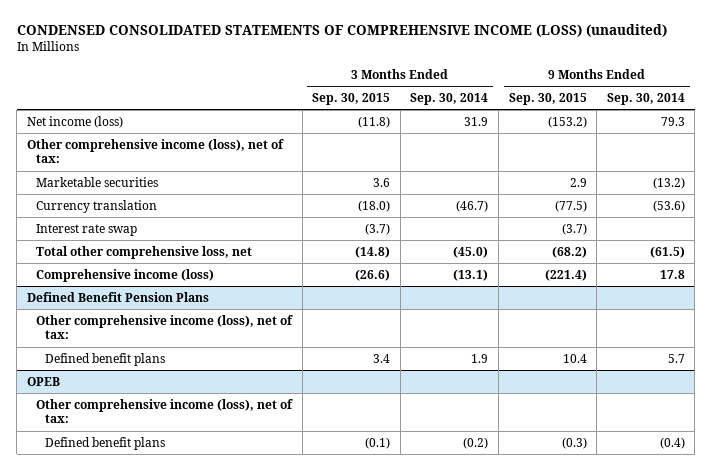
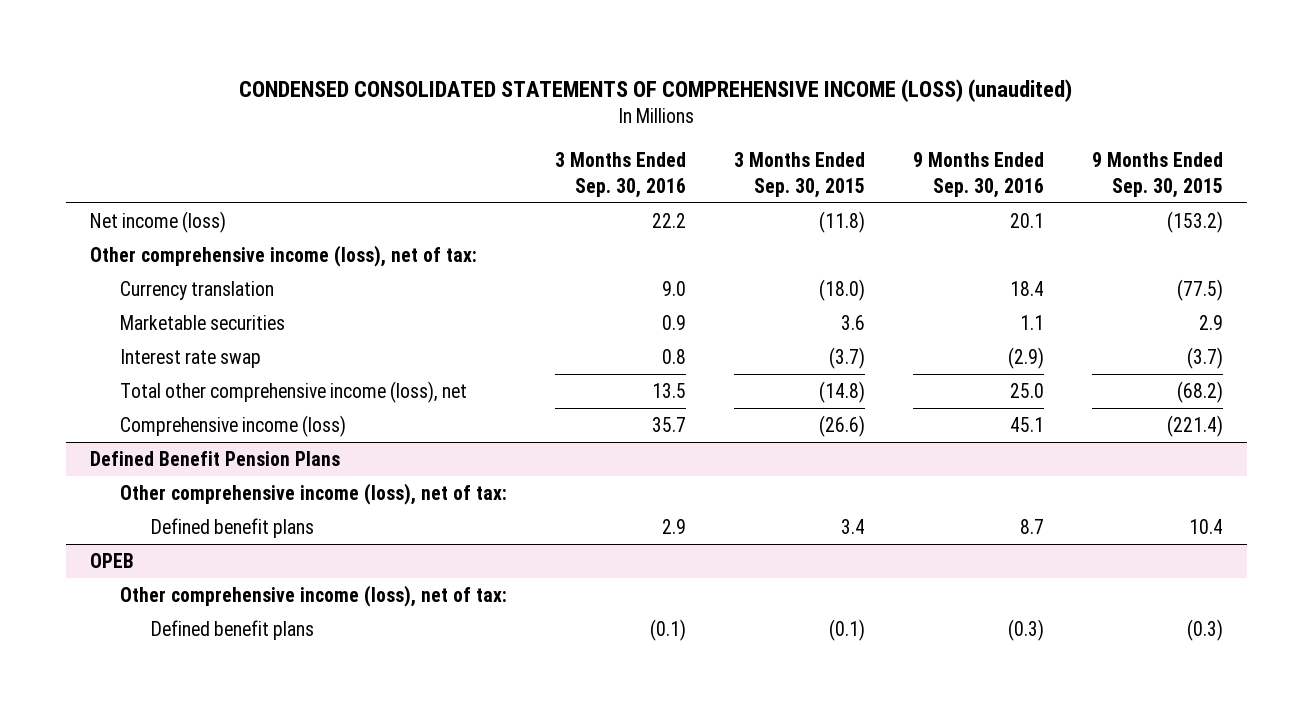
[410,93,489,106] Sep. 30, 2014 -> none
[606,93,685,106] Sep. 30, 2014 -> none
none -> [555,152,687,198] 3 Months Ended Sep. 30, 2016
none -> [912,152,1044,198] 9 Months Ended Sep. 30, 2016
[36,176,159,187] Marketable securities -> [120,315,286,331] Marketable securities
[36,245,253,259] Total other comprehensive loss, net -> [120,381,468,404] Total other comprehensive income (loss), net

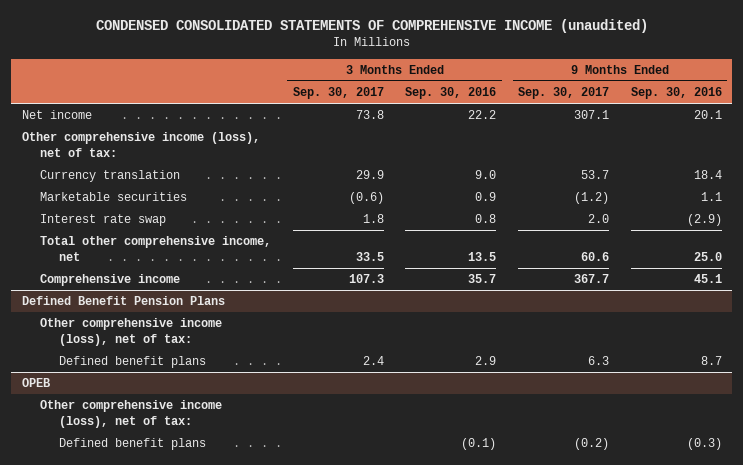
[239,78,1073,102] CONDENSED CONSOLIDATED STATEMENTS OF COMPREHENSIVE INCOME (LOSS) (unaudited) -> [95,18,648,33] CONDENSED CONSOLIDATED STATEMENTS OF COMPREHENSIVE INCOME (unaudited)
[733,152,865,198] 3 Months Ended Sep. 30, 2015 -> none
[1091,152,1223,198] 9 Months Ended Sep. 30, 2015 -> none
none -> [292,87,384,100] Sep. 30, 2017
none -> [518,87,610,100] Sep. 30, 2017
[89,211,226,234] Net income (loss) -> [21,110,92,120] Net income
[120,381,468,404] Total other comprehensive income (loss), net -> [40,236,272,261] Total other comprehensive income, net
[120,415,347,438] Comprehensive income (loss) -> [40,274,181,287] Comprehensive income

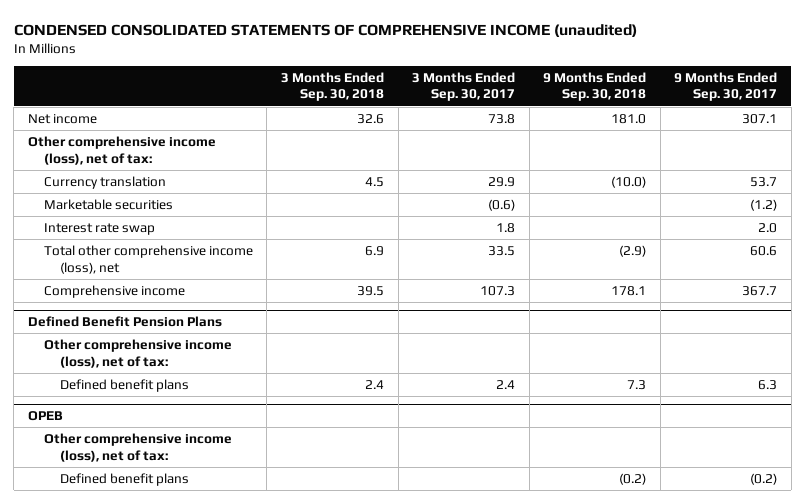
[405,87,497,100] Sep. 30, 2016 -> none
[630,87,722,100] Sep. 30, 2016 -> none
none -> [280,71,384,102] 3 Months Ended Sep. 30, 2018
none -> [543,71,647,102] 9 Months Ended Sep. 30, 2018
[40,236,272,261] Total other comprehensive income, net -> [43,244,253,274] Total other comprehensive income (loss), net

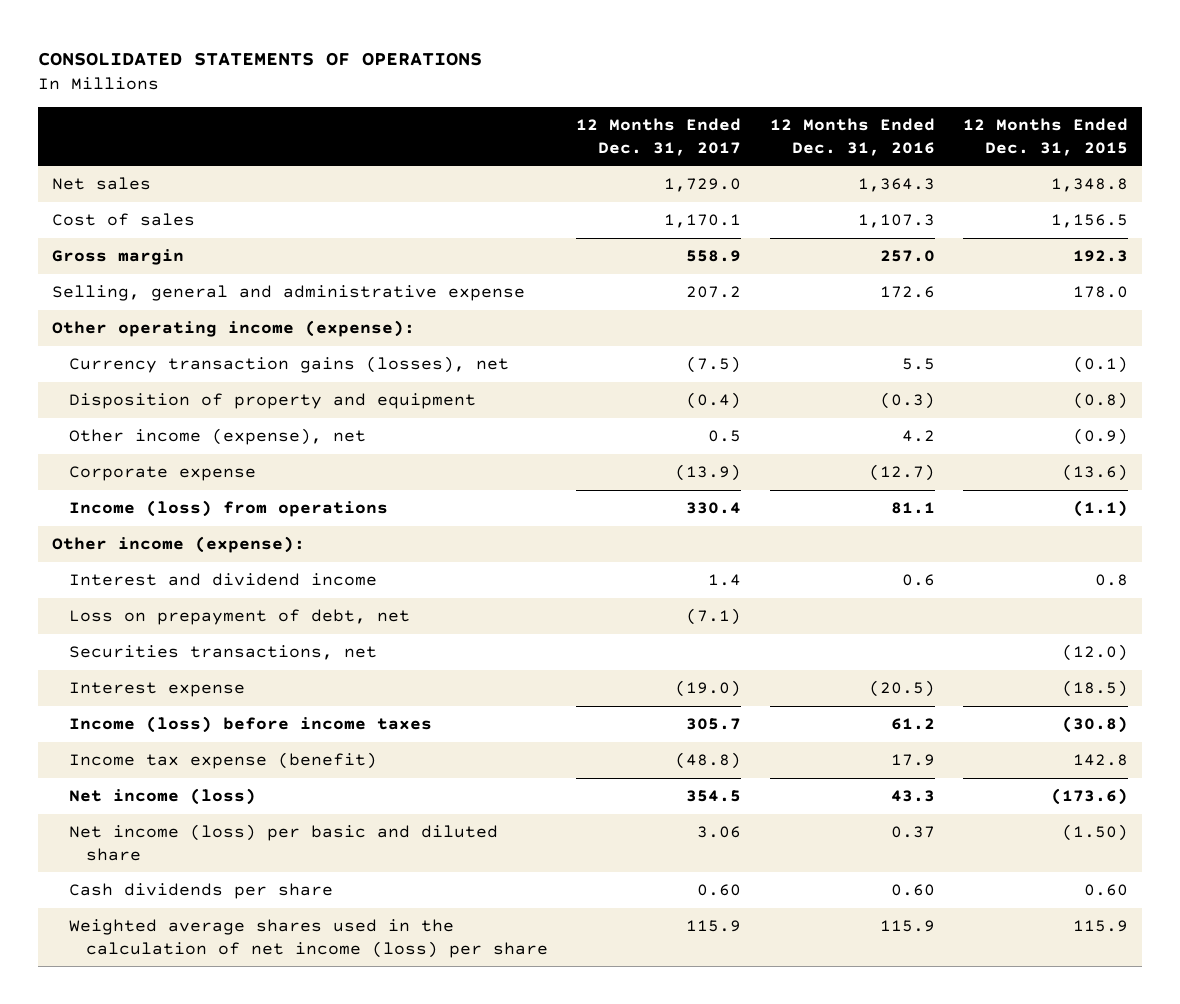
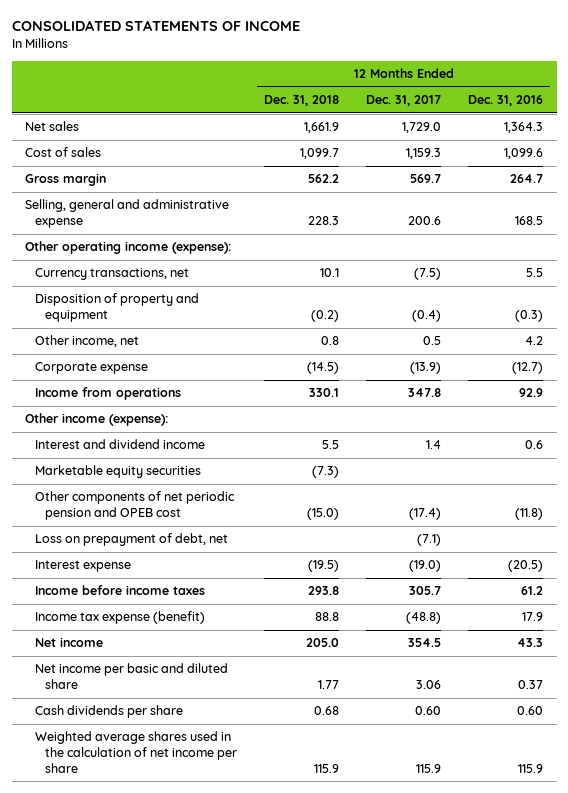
[37,52,482,67] CONSOLIDATED STATEMENTS OF OPERATIONS -> [11,20,300,32] CONSOLIDATED STATEMENTS OF INCOME
[963,118,1129,156] 12 Months Ended Dec. 31, 2015 -> none
none -> [263,95,339,107] Dec. 31, 2018
[664,214,742,229] 1,170.1 -> [406,148,442,160] 1,159.3
[857,214,935,229] 1,107.3 -> [504,148,544,160] 1,099.6
[686,250,742,263] 558.9 -> [410,174,442,184] 569.7
[879,250,935,263] 257.0 -> [510,174,544,184] 264.7
[686,286,742,299] 207.2 -> [408,216,442,226] 200.6
[879,286,935,299] 172.6 -> [515,216,544,226] 168.5
[68,356,509,374] Currency transaction gains (losses), net -> [35,268,190,281] Currency transactions, net
[68,428,366,446] Other income (expense), net -> [35,335,140,348] Other income, net
[68,500,388,518] Income (loss) from operations -> [35,387,182,401] Income from operations
[686,502,742,515] 330.4 -> [408,388,442,398] 347.8
[890,502,935,515] 81.1 -> [519,388,544,398] 92.9
none -> [35,465,202,479] Marketable equity securities
none -> [35,491,236,521] Other components of net periodic pension and OPEB cost
[68,645,377,661] Securities transactions, net -> none
[68,716,432,734] Income (loss) before income taxes -> [35,585,206,596] Income before income taxes
[68,788,256,806] Net income (loss) -> [35,637,104,648] Net income
[68,824,498,861] Net income (loss) per basic and diluted share -> [35,663,229,690] Net income per basic and diluted share
[68,919,549,958] Weighted average shares used in the calculation of net income (loss) per share -> [35,731,237,773] Weighted average shares used in the calculation of net income per share

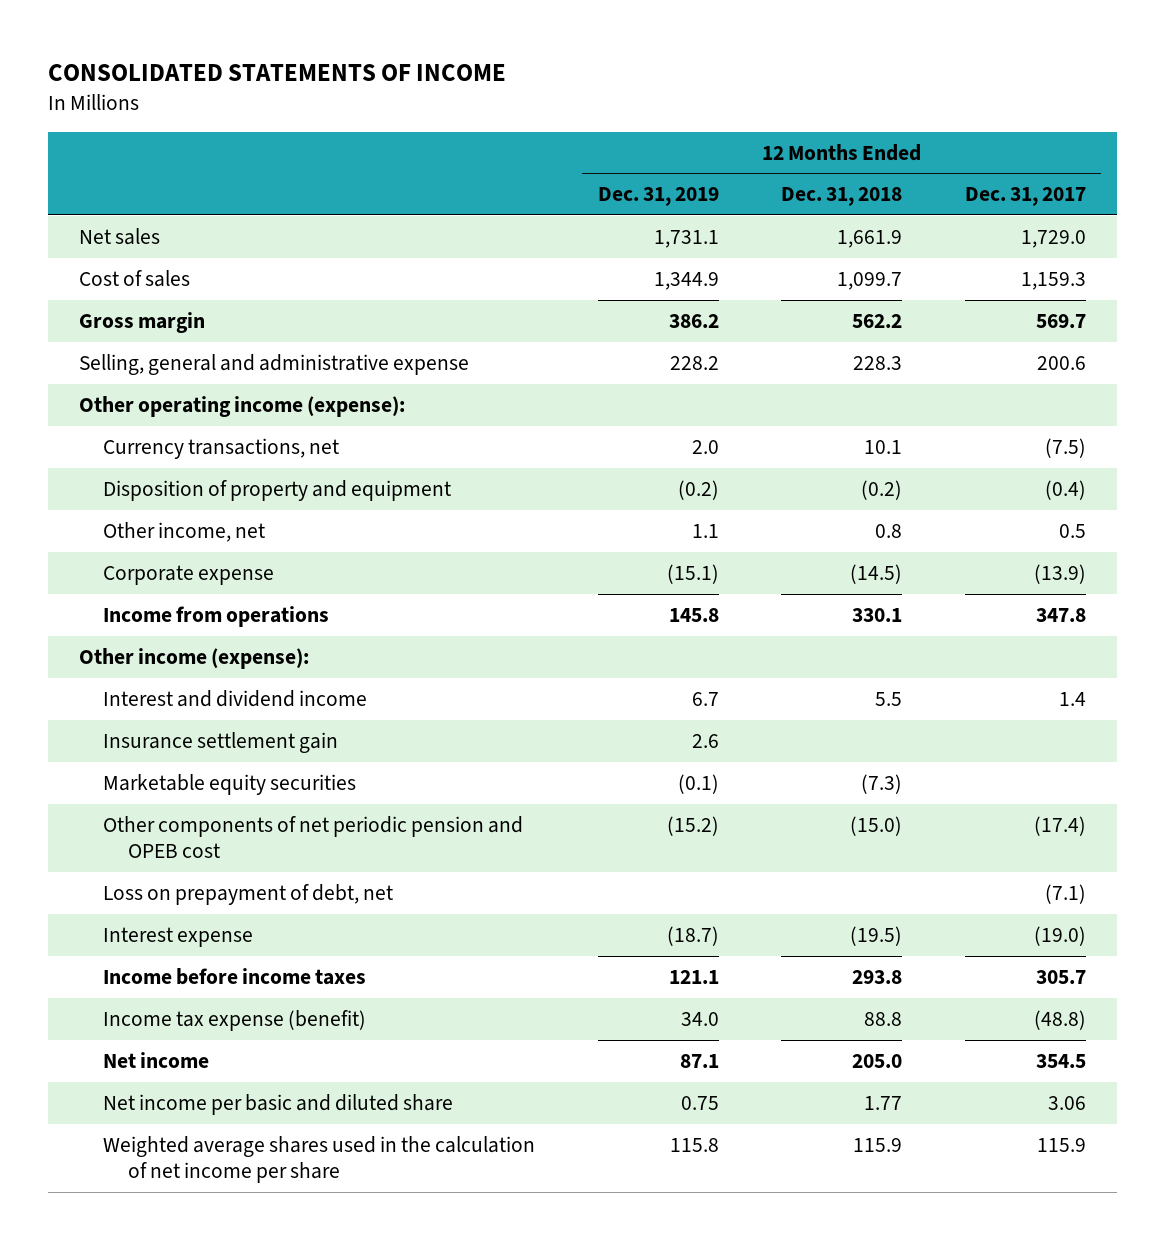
[468,95,544,107] Dec. 31, 2016 -> none
none -> [597,187,719,207] Dec. 31, 2019
none -> [103,731,339,753] Insurance settlement gain
[35,705,184,719] Cash dividends per share -> none

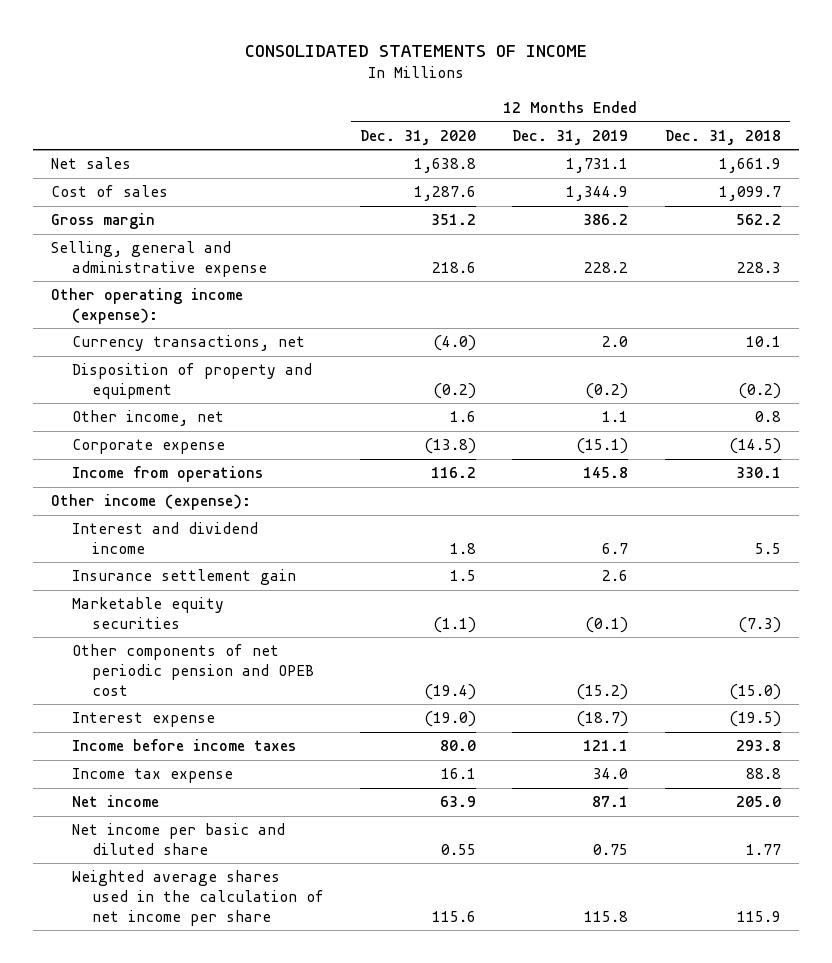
[964,187,1086,207] Dec. 31, 2017 -> none
none -> [360,129,477,145] Dec. 31, 2020
[103,883,394,905] Loss on prepayment of debt, net -> none
[103,1009,367,1031] Income tax expense (benefit) -> [71,768,233,784] Income tax expense

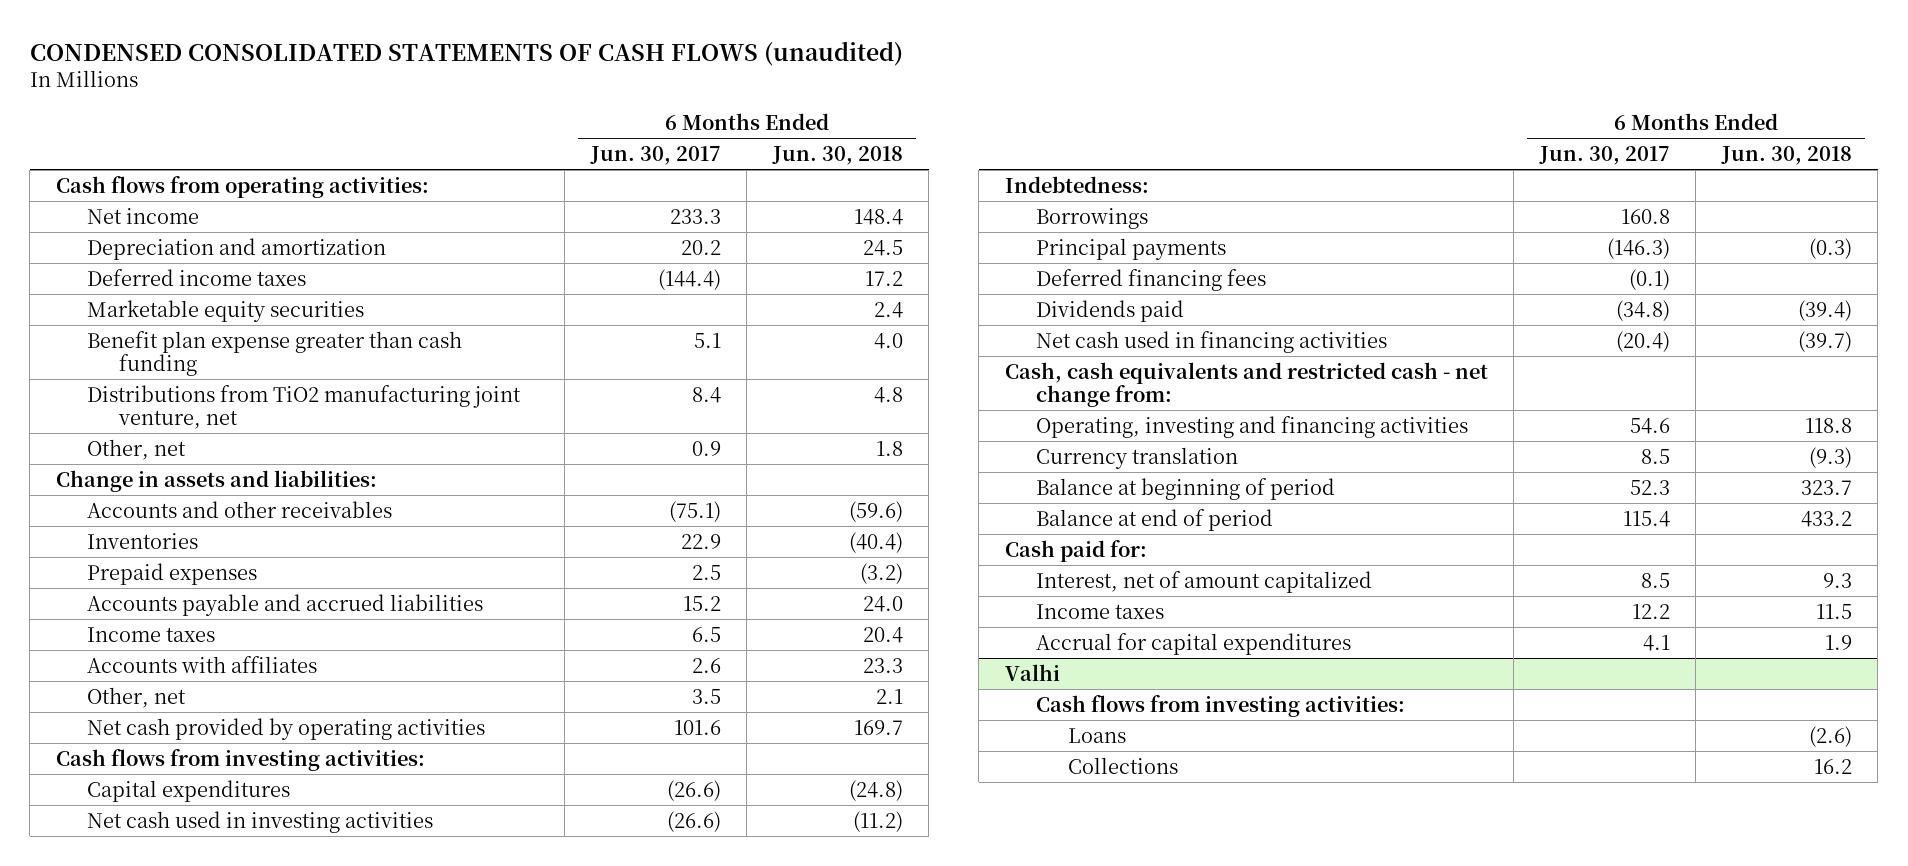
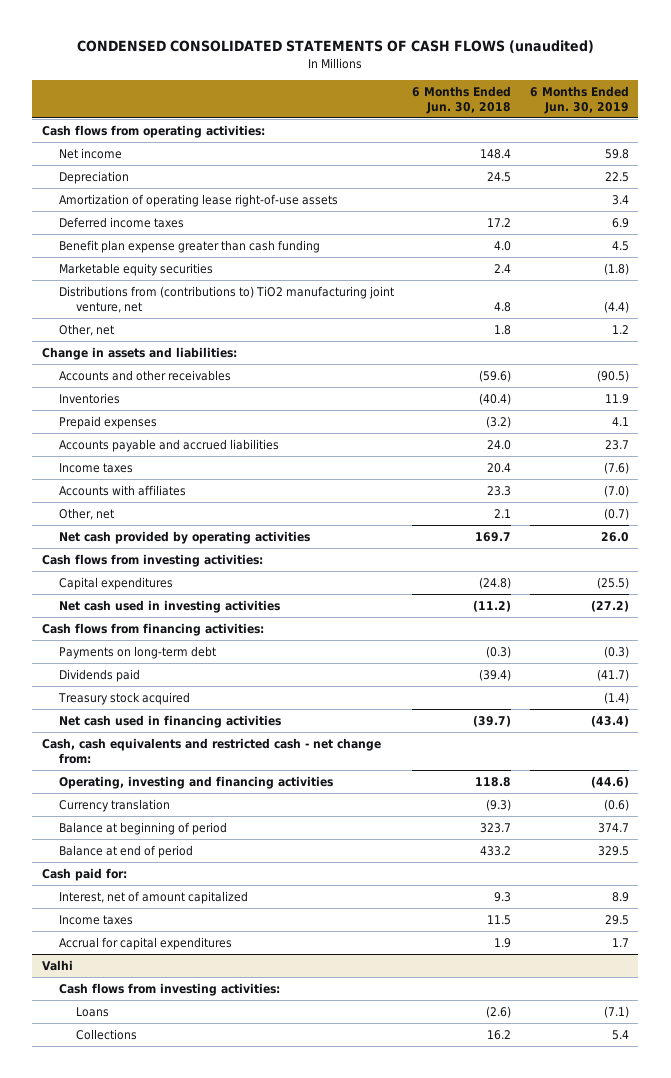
[589,145,721,165] Jun. 30, 2017 -> none
none -> [529,85,629,114] 6 Months Ended Jun. 30, 2019
[87,237,387,260] Depreciation and amortization -> [58,170,129,184] Depreciation
none -> [58,193,338,207] Amortization of operating lease right-of-use assets
[87,299,365,322] Marketable equity securities -> [58,262,213,276] Marketable equity securities
[87,384,522,429] Distributions from TiO2 manufacturing joint venture, net -> [58,285,394,313] Distributions from (contributions to) TiO2 manufacturing joint venture, net
[1004,175,1149,193] Indebtedness: -> none
[1036,207,1149,229] Borrowings -> none
[1036,268,1267,291] Deferred financing fees -> none
none -> [41,622,264,636] Cash flows from financing activities:
[1036,237,1227,260] Principal payments -> [58,645,216,659] Payments on long-term debt
none -> [57,691,190,705] Treasury stock acquired

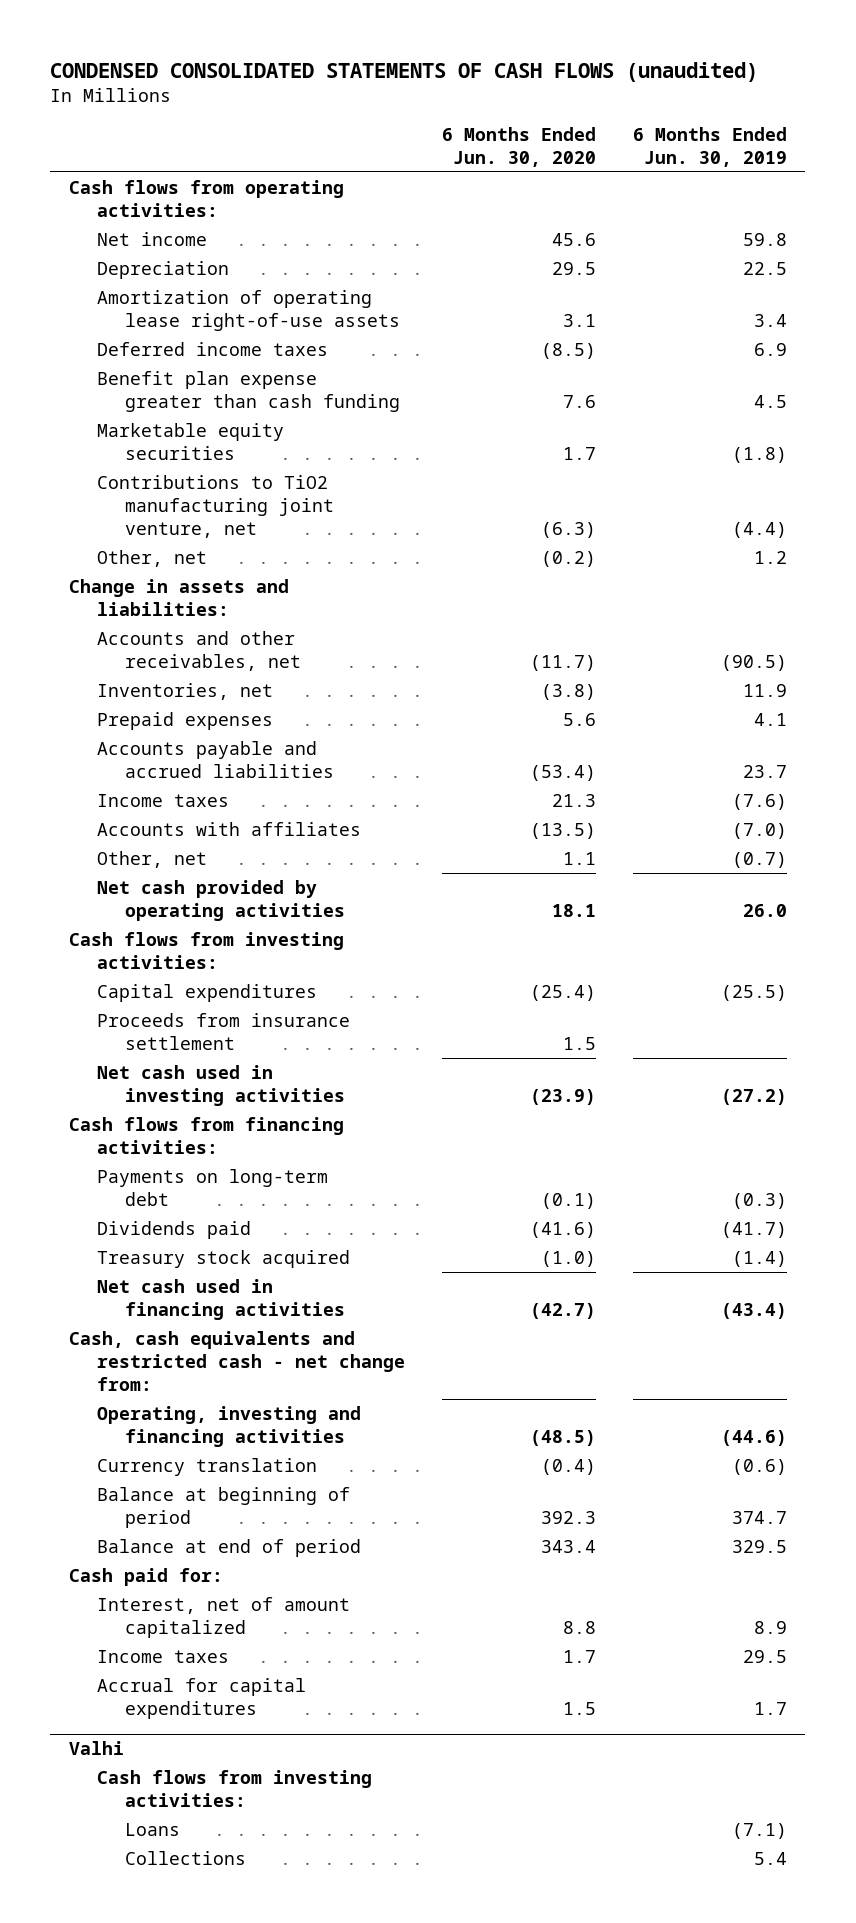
[412,85,512,114] 6 Months Ended Jun. 30, 2018 -> none
none -> [441,126,596,167] 6 Months Ended Jun. 30, 2020
[58,285,394,313] Distributions from (contributions to) TiO2 manufacturing joint venture, net -> [96,474,334,538] Contributions to TiO2 manufacturing joint venture, net
[58,369,231,381] Accounts and other receivables -> [96,630,301,671] Accounts and other receivables, net
[58,392,120,404] Inventories -> [96,682,273,700] Inventories, net
none -> [96,1012,350,1050] Proceeds from insurance settlement

